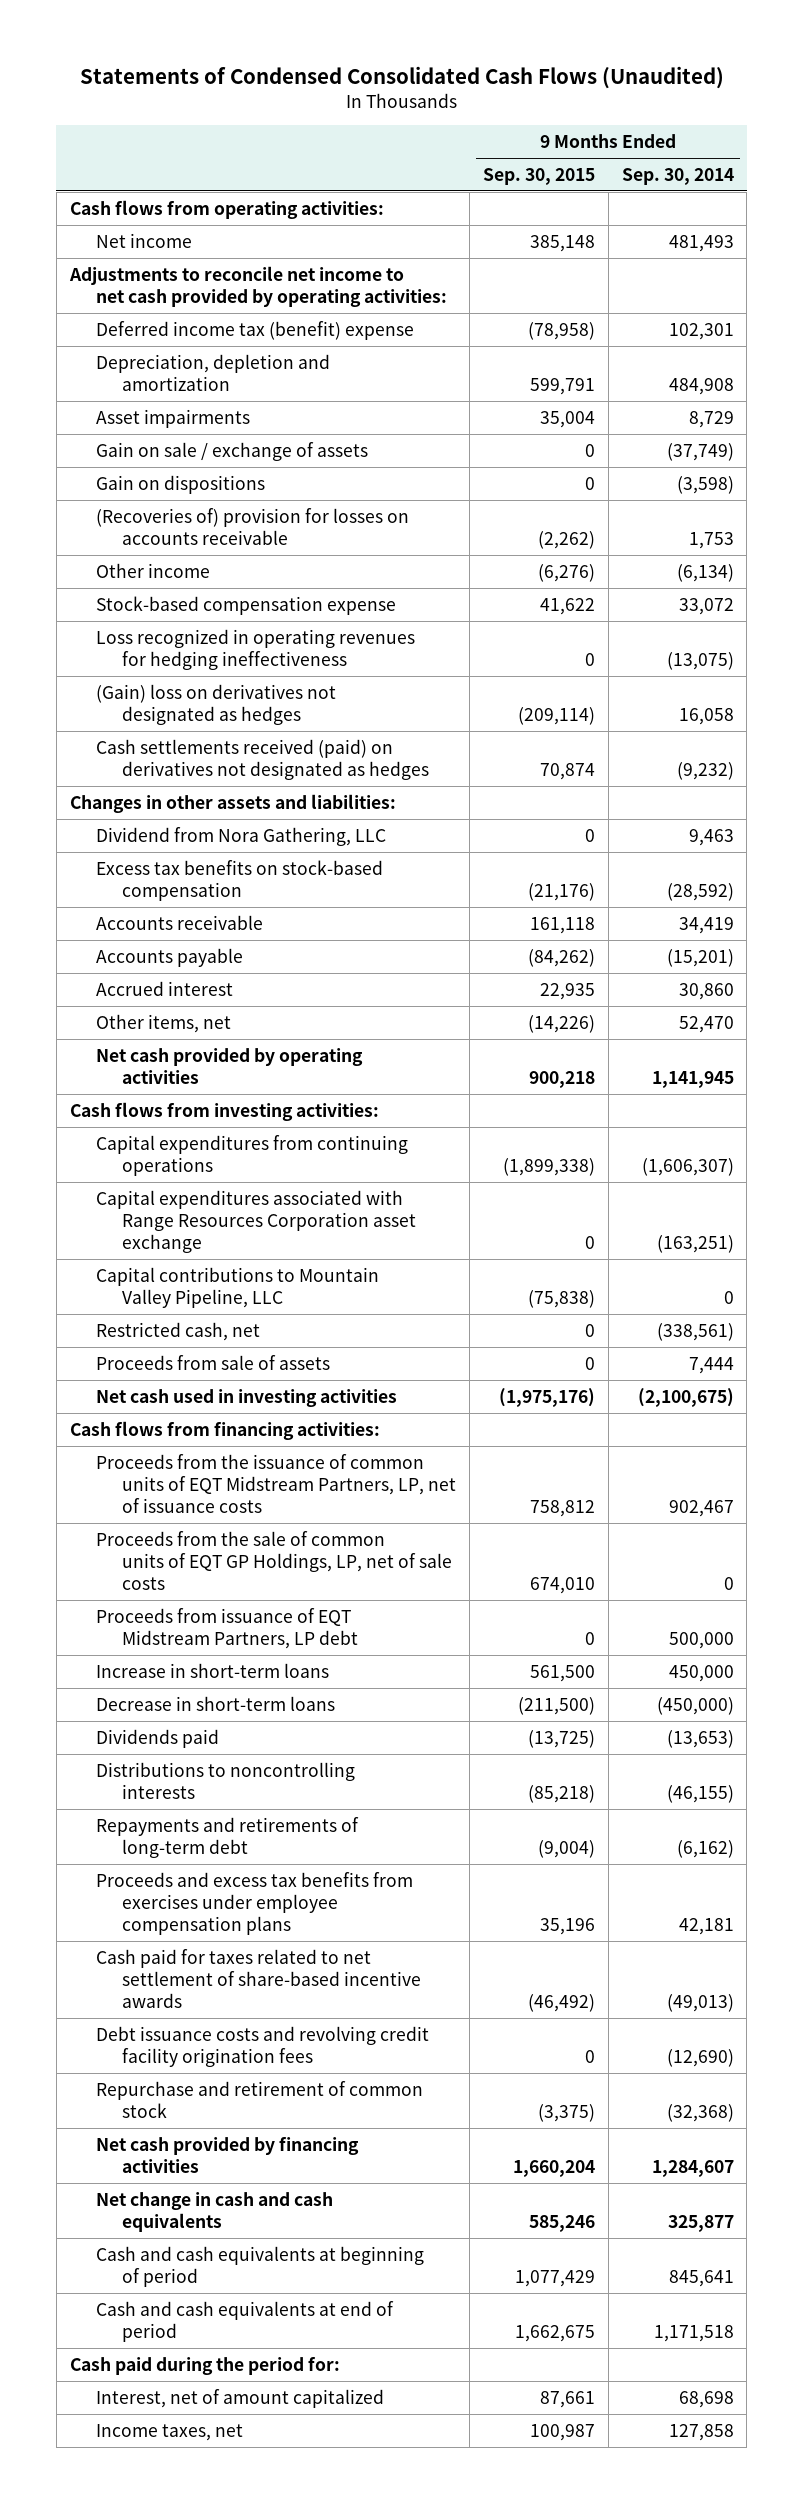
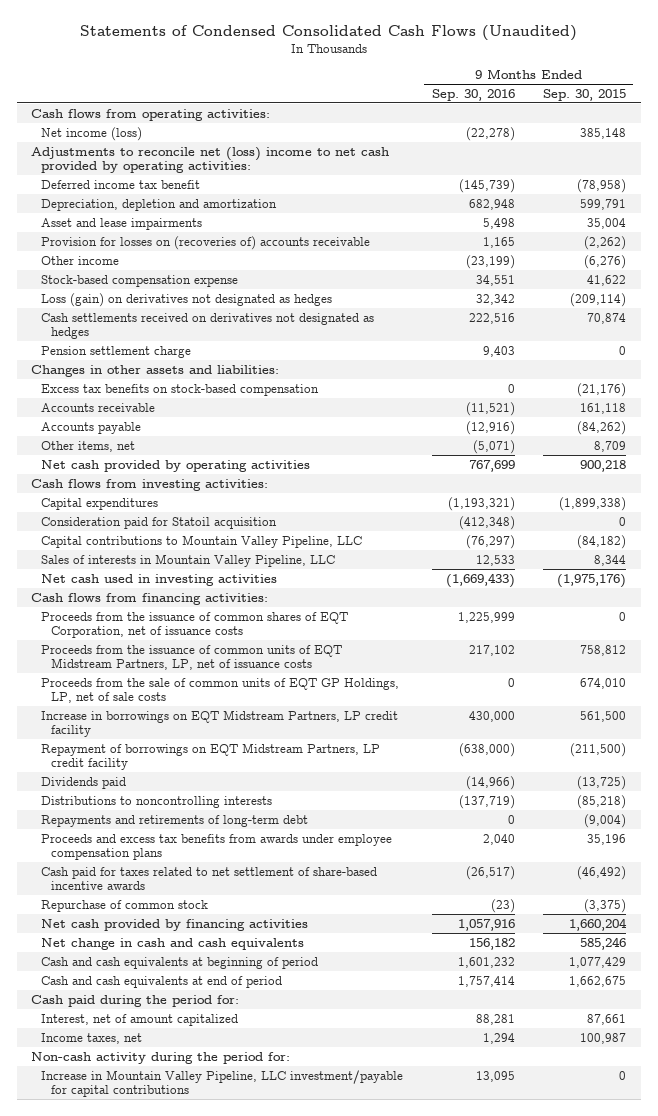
[621,167,734,185] Sep. 30, 2014 -> none
none -> [431,88,515,101] Sep. 30, 2016
[95,232,192,248] Net income -> [40,126,142,141] Net income (loss)
[68,265,447,308] Adjustments to reconcile net income to net cash provided by operating activities: -> [31,146,390,174] Adjustments to reconcile net (loss) income to net cash provided by operating activities:
[95,320,414,340] Deferred income tax (benefit) expense -> [40,179,200,189] Deferred income tax benefit
[95,441,368,461] Gain on sale / exchange of assets -> none
[95,474,265,494] Gain on dispositions -> none
[95,408,250,428] Asset impairments -> [40,217,202,230] Asset and lease impairments
[95,507,409,546] (Recoveries of) provision for losses on accounts receivable -> [40,235,370,250] Provision for losses on (recoveries of) accounts receivable
[95,628,415,671] Loss recognized in operating revenues for hedging ineffectiveness -> none
[95,683,336,726] (Gain) loss on derivatives not designated as hedges -> [40,292,332,307] Loss (gain) on derivatives not designated as hedges
[95,738,430,781] Cash settlements received (paid) on derivatives not designated as hedges -> [40,312,374,340] Cash settlements received on derivatives not designated as hedges
none -> [40,345,191,358] Pension settlement charge
[95,826,386,846] Dividend from Nora Gathering, LLC -> none
[95,980,233,996] Accrued interest -> none
[527,1014,595,1033] (14,226) -> [594,440,627,452] 8,709
[95,1189,417,1254] Capital expenditures associated with Range Resources Corporation asset exchange -> none
[95,1321,260,1341] Restricted cash, net -> none
[95,1354,330,1370] Proceeds from sale of assets -> none
[95,1134,408,1177] Capital expenditures from continuing operations -> [40,497,158,510] Capital expenditures
none -> [40,516,277,529] Consideration paid for Statoil acquisition
[527,1290,595,1309] (75,838) -> [577,534,627,549] (84,182)
none -> [40,553,335,567] Sales of interests in Mountain Valley Pipeline, LLC
none -> [40,611,348,639] Proceeds from the issuance of common shares of EQT Corporation, net of issuance costs
[95,1607,359,1650] Proceeds from issuance of EQT Midstream Partners, LP debt -> none
[95,1662,329,1678] Increase in short-term loans -> [40,709,398,738] Increase in borrowings on EQT Midstream Partners, LP credit facility
[95,1695,335,1711] Decrease in short-term loans -> [40,742,380,771] Repayment of borrowings on EQT Midstream Partners, LP credit facility
[95,1871,413,1936] Proceeds and excess tax benefits from exercises under employee compensation plans -> [40,833,392,861] Proceeds and excess tax benefits from awards under employee compensation plans
[95,2025,429,2068] Debt issuance costs and revolving credit facility origination fees -> none
[95,2080,423,2119] Repurchase and retirement of common stock -> [40,899,208,912] Repurchase of common stock
none -> [31,1051,291,1064] Non-cash activity during the period for:
none -> [40,1069,403,1098] Increase in Mountain Valley Pipeline, LLC investment/payable for capital contributions

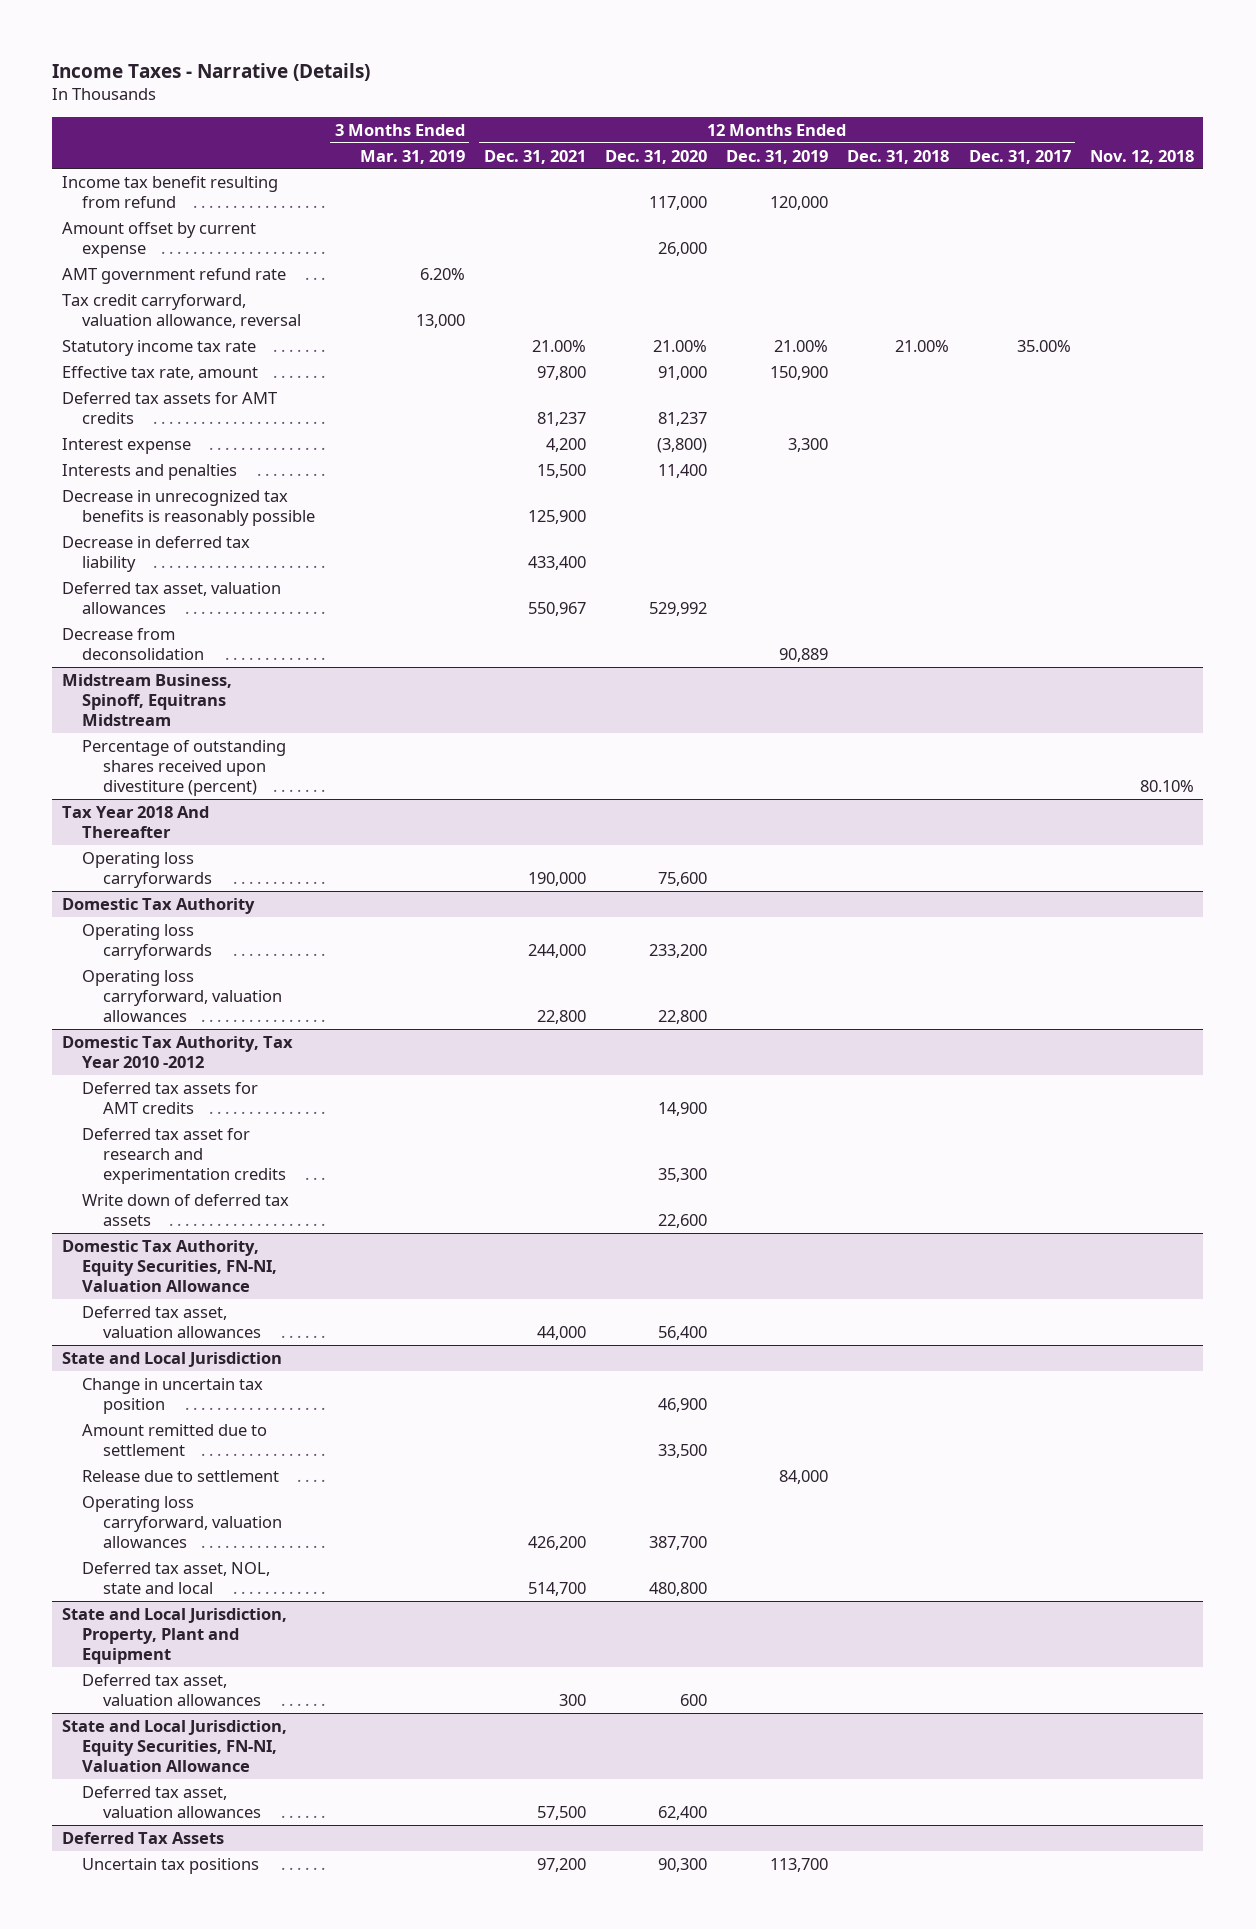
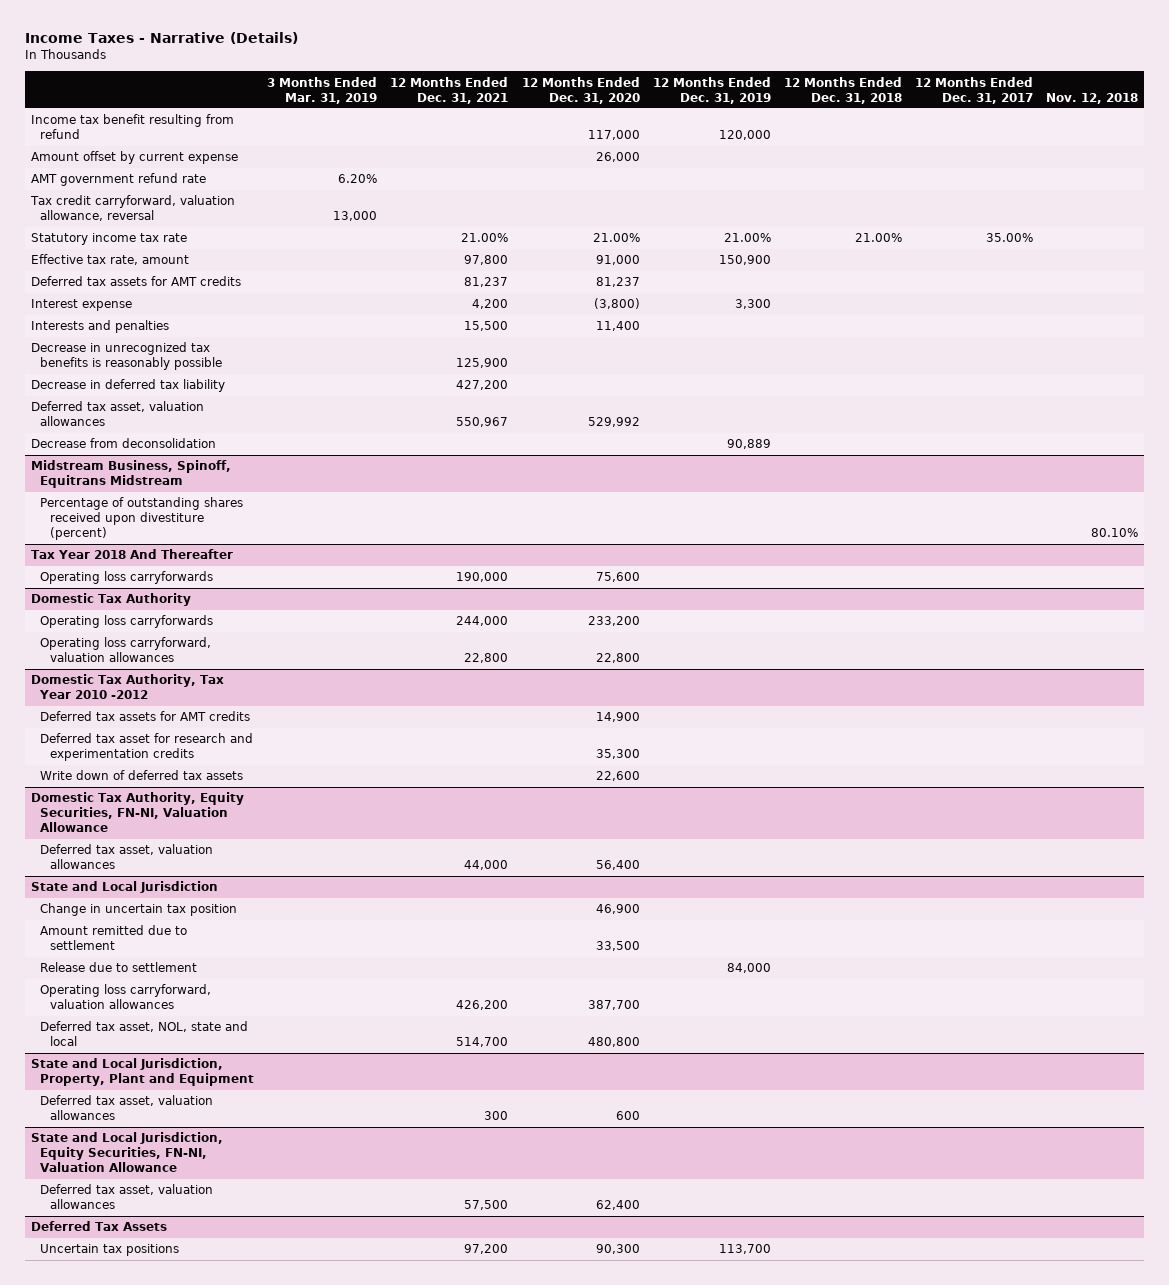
[527,556,586,571] 433,400 -> [456,380,509,391] 427,200

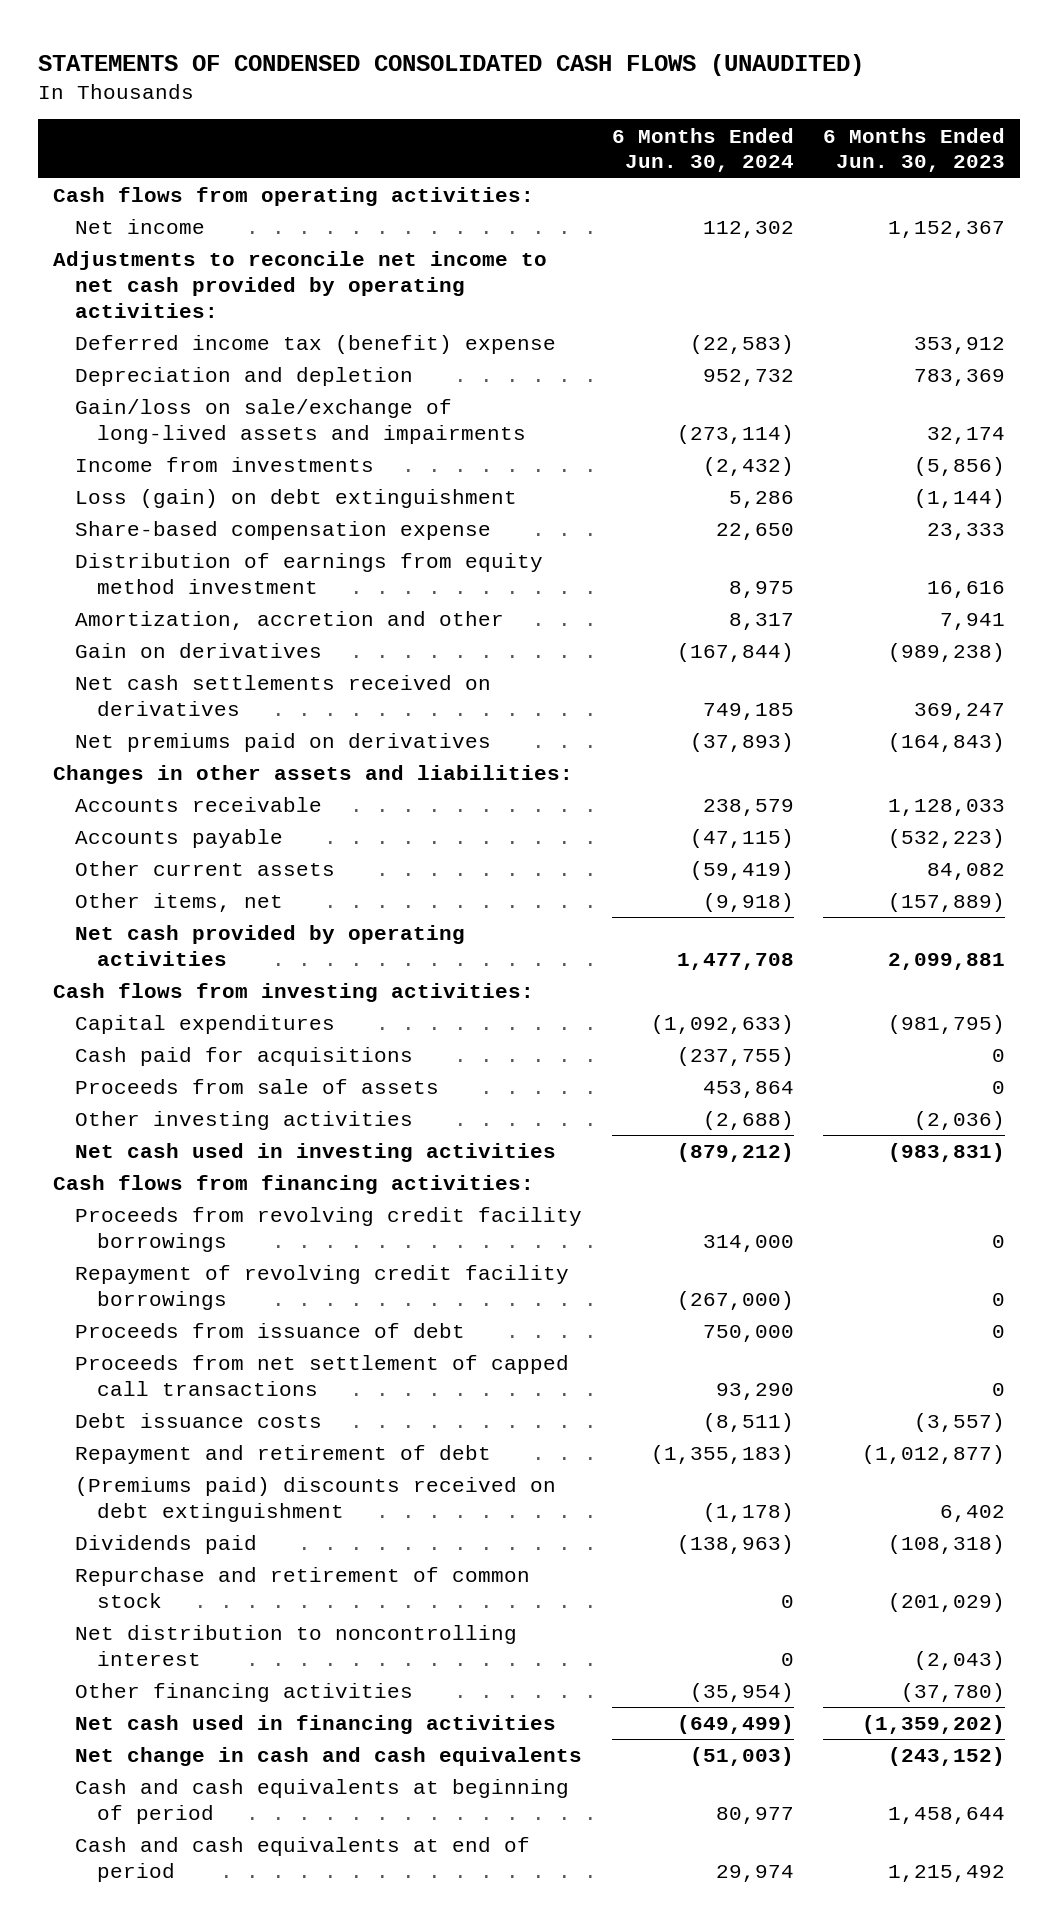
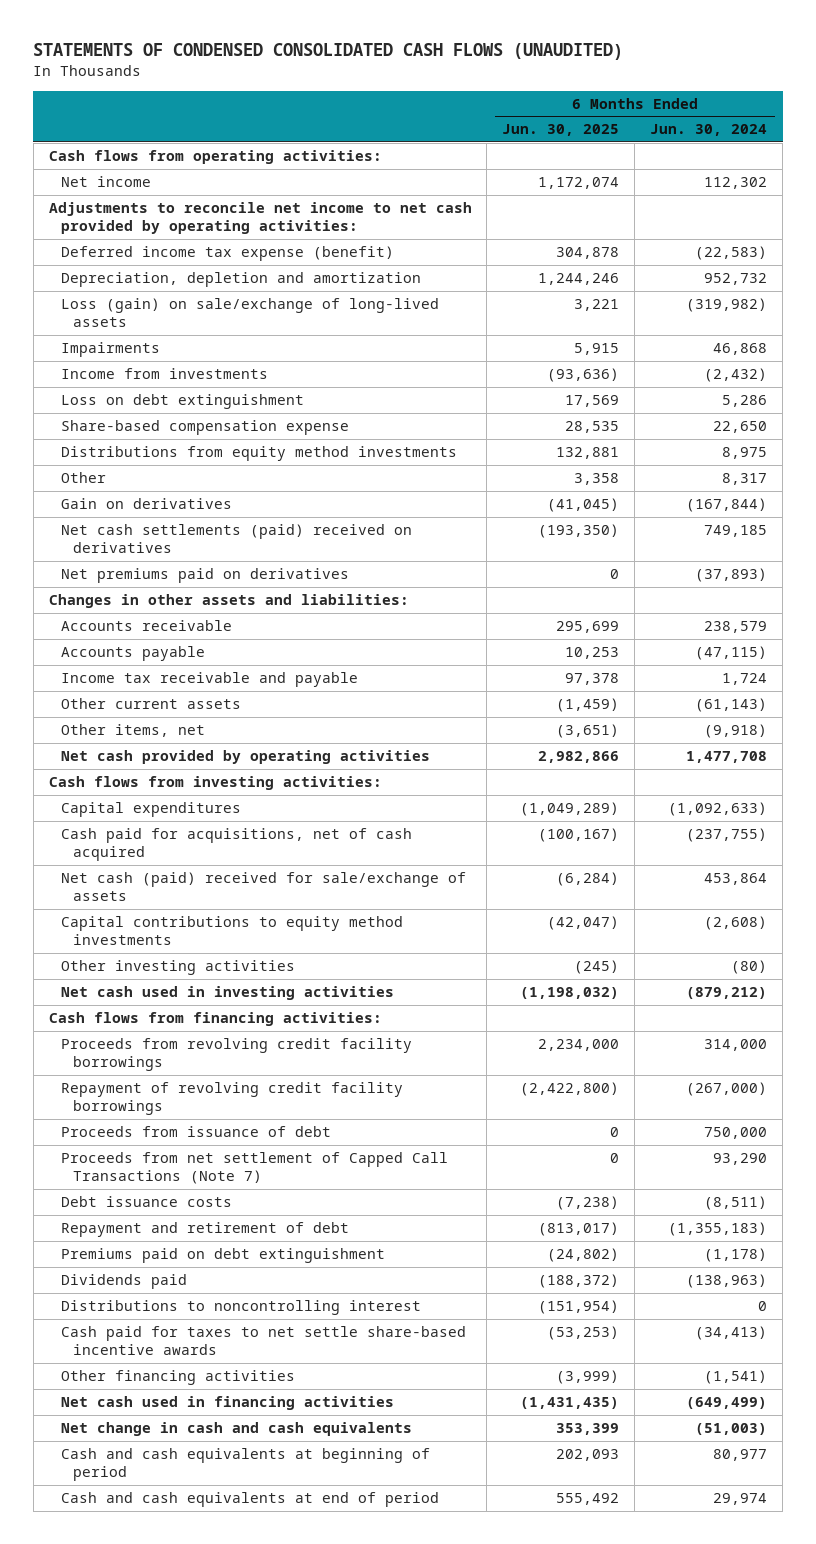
[822,127,1005,173] 6 Months Ended Jun. 30, 2023 -> none
none -> [502,124,620,137] Jun. 30, 2025
[75,335,557,355] Deferred income tax (benefit) expense -> [60,246,394,262] Deferred income tax expense (benefit)
[75,367,414,387] Depreciation and depletion -> [60,272,421,288] Depreciation, depletion and amortization
[75,399,527,444] Gain/loss on sale/exchange of long-lived assets and impairments -> [60,298,439,328] Loss (gain) on sale/exchange of long-lived assets
[676,424,794,444] (273,114) -> [686,298,768,313] (319,982)
none -> [60,342,160,358] Impairments
[75,489,518,509] Loss (gain) on debt extinguishment -> [60,394,304,410] Loss on debt extinguishment
[75,553,544,594] Distribution of earnings from equity method investment -> [60,446,457,462] Distributions from equity method investments
[75,611,505,631] Amortization, accretion and other -> [60,472,106,484] Other
[75,675,492,716] Net cash settlements received on derivatives -> [60,524,412,554] Net cash settlements (paid) received on derivatives
none -> [60,672,358,688] Income tax receivable and payable
[689,861,794,881] (59,419) -> [695,698,768,713] (61,143)
[75,1047,414,1067] Cash paid for acquisitions -> [60,828,412,862] Cash paid for acquisitions, net of cash acquired
[75,1079,440,1095] Proceeds from sale of assets -> [60,872,466,902] Net cash (paid) received for sale/exchange of assets
none -> [60,916,403,946] Capital contributions to equity method investments
[702,1111,794,1131] (2,688) -> [731,960,768,975] (80)
[75,1355,570,1396] Proceeds from net settlement of capped call transactions -> [60,1152,448,1185] Proceeds from net settlement of Capped Call Transactions (Note 7)
[75,1477,557,1522] (Premiums paid) discounts received on debt extinguishment -> [60,1248,385,1264] Premiums paid on debt extinguishment
[75,1567,531,1608] Repurchase and retirement of common stock -> none
[75,1625,518,1666] Net distribution to noncontrolling interest -> [60,1300,421,1316] Distributions to noncontrolling interest
none -> [60,1326,466,1356] Cash paid for taxes to net settle share-based incentive awards
[689,1683,794,1703] (35,954) -> [704,1370,768,1385] (1,541)

